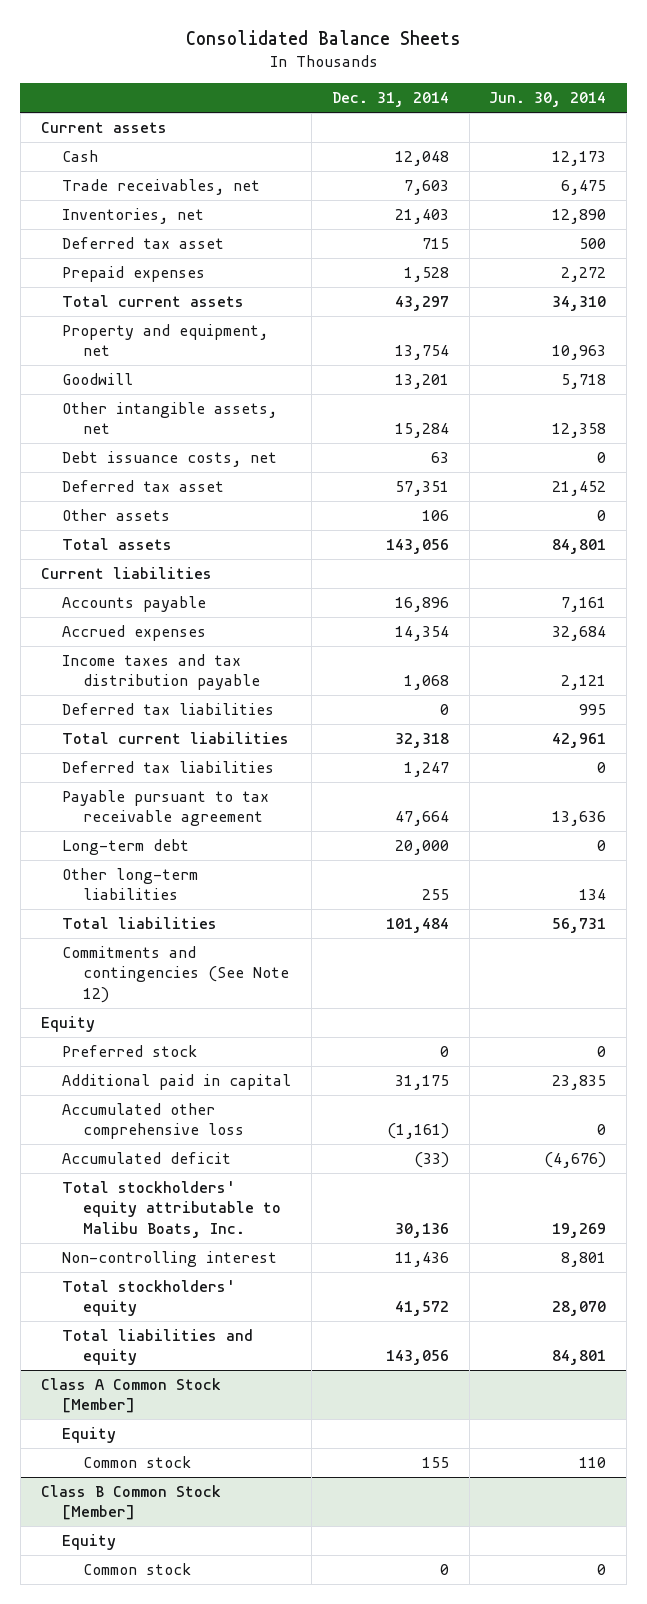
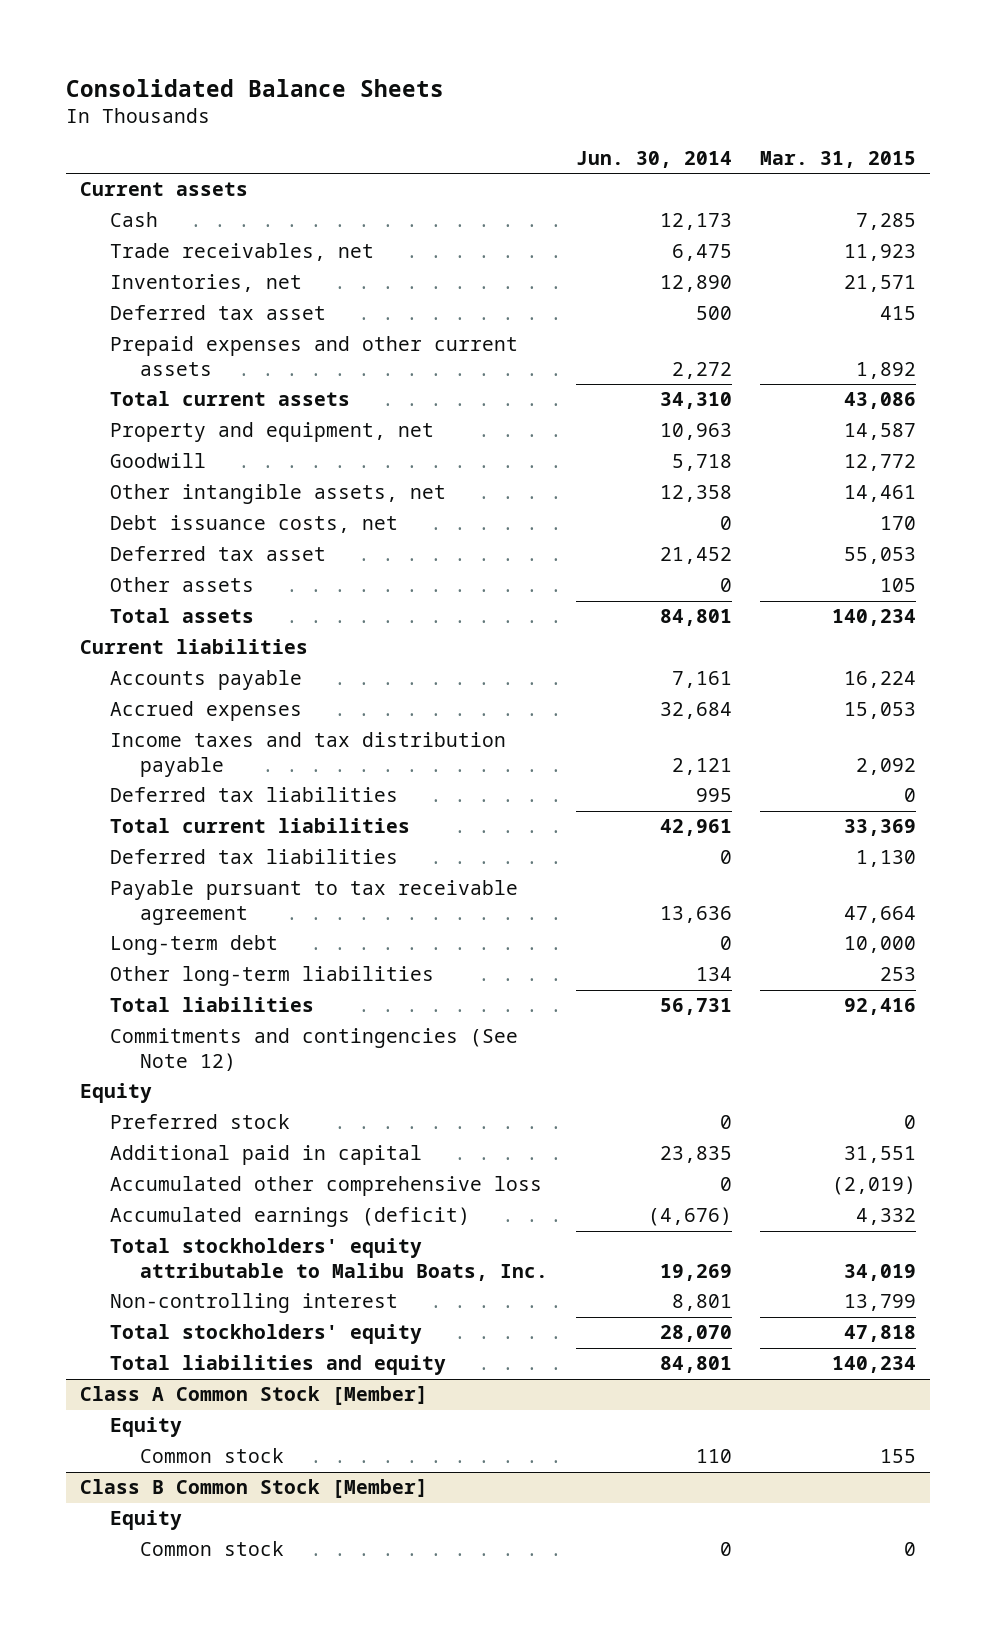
[331,92,449,108] Dec. 31, 2014 -> none
none -> [760,151,917,169] Mar. 31, 2015
[62,266,206,283] Prepaid expenses -> [110,336,519,376] Prepaid expenses and other current assets
[62,1152,232,1165] Accumulated deficit -> [110,1207,471,1228] Accumulated earnings (deficit)

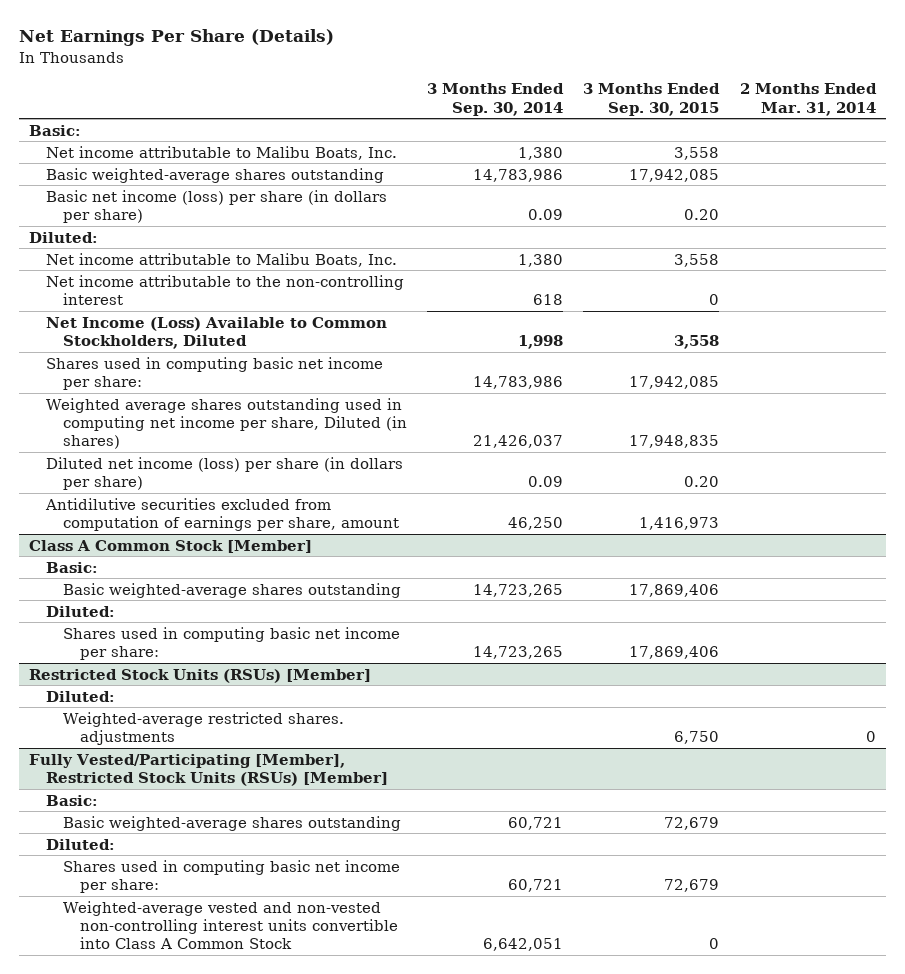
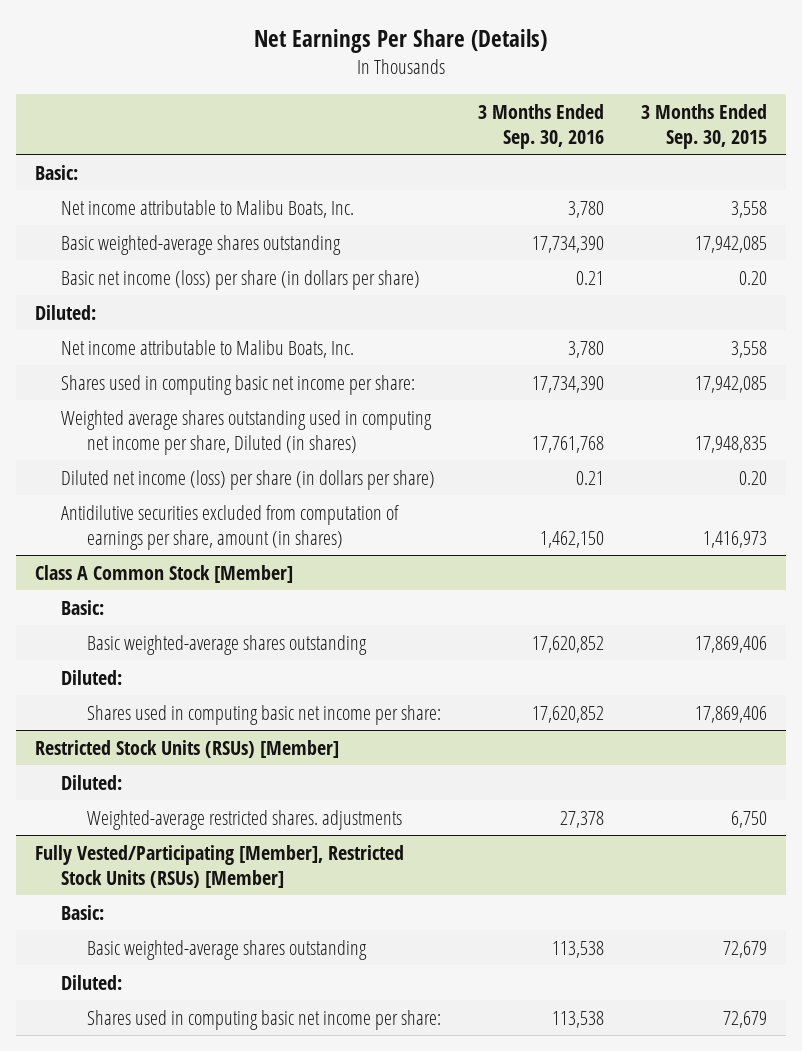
[427,83,565,116] 3 Months Ended Sep. 30, 2014 -> none
[739,83,877,116] 2 Months Ended Mar. 31, 2014 -> none
none -> [478,103,605,149] 3 Months Ended Sep. 30, 2016
[46,274,405,305] Net income attributable to the non-controlling interest -> none
[46,316,388,349] Net Income (Loss) Available to Common Stockholders, Diluted -> none
[45,497,400,531] Antidilutive securities excluded from computation of earnings per share, amount -> [60,504,399,550] Antidilutive securities excluded from computation of earnings per share, amount (in shares)
[63,900,399,950] Weighted-average vested and non-vested non-controlling interest units convertible into Class A Common Stock -> none

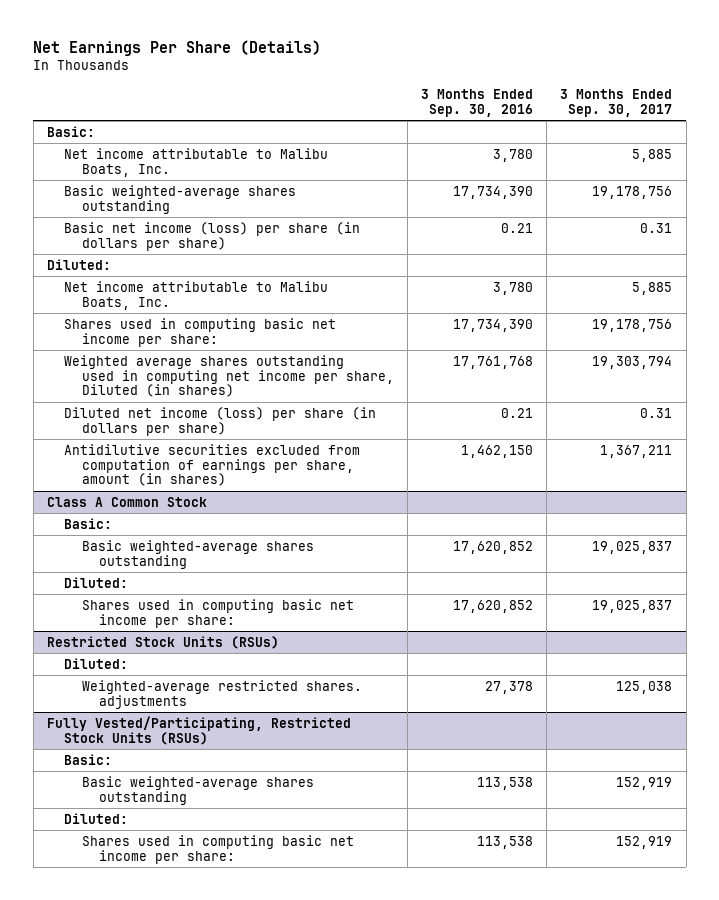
[641,103,768,149] 3 Months Ended Sep. 30, 2015 -> none
none -> [560,89,673,117] 3 Months Ended Sep. 30, 2017
[34,564,293,583] Class A Common Stock [Member] -> [46,496,207,507] Class A Common Stock
[34,739,339,758] Restricted Stock Units (RSUs) [Member] -> [46,635,279,649] Restricted Stock Units (RSUs)
[34,844,404,888] Fully Vested/Participating [Member], Restricted Stock Units (RSUs) [Member] -> [46,715,351,745] Fully Vested/Participating, Restricted Stock Units (RSUs)

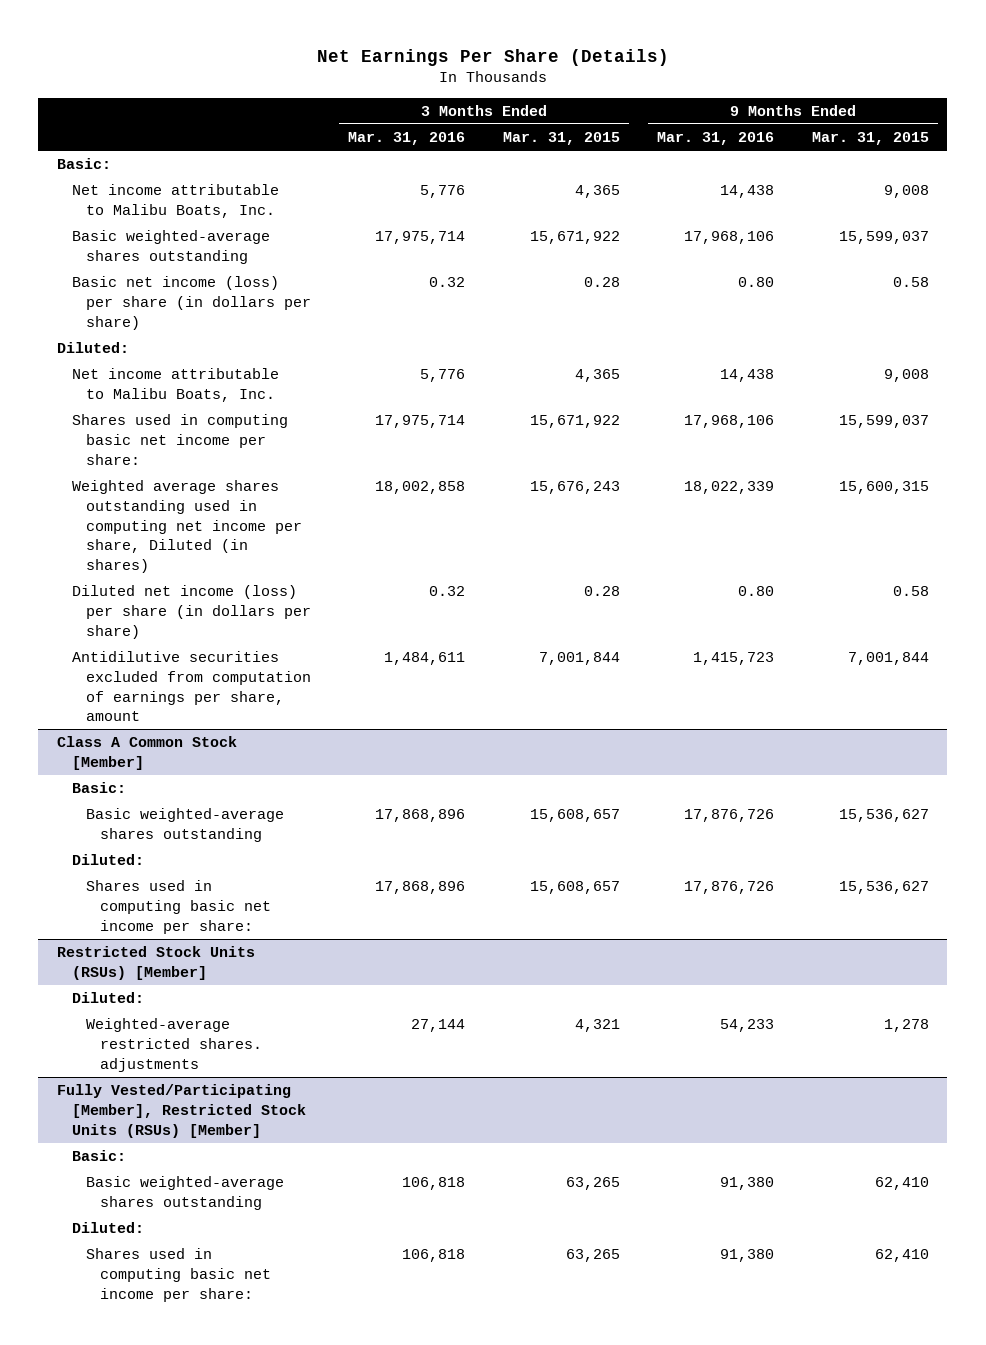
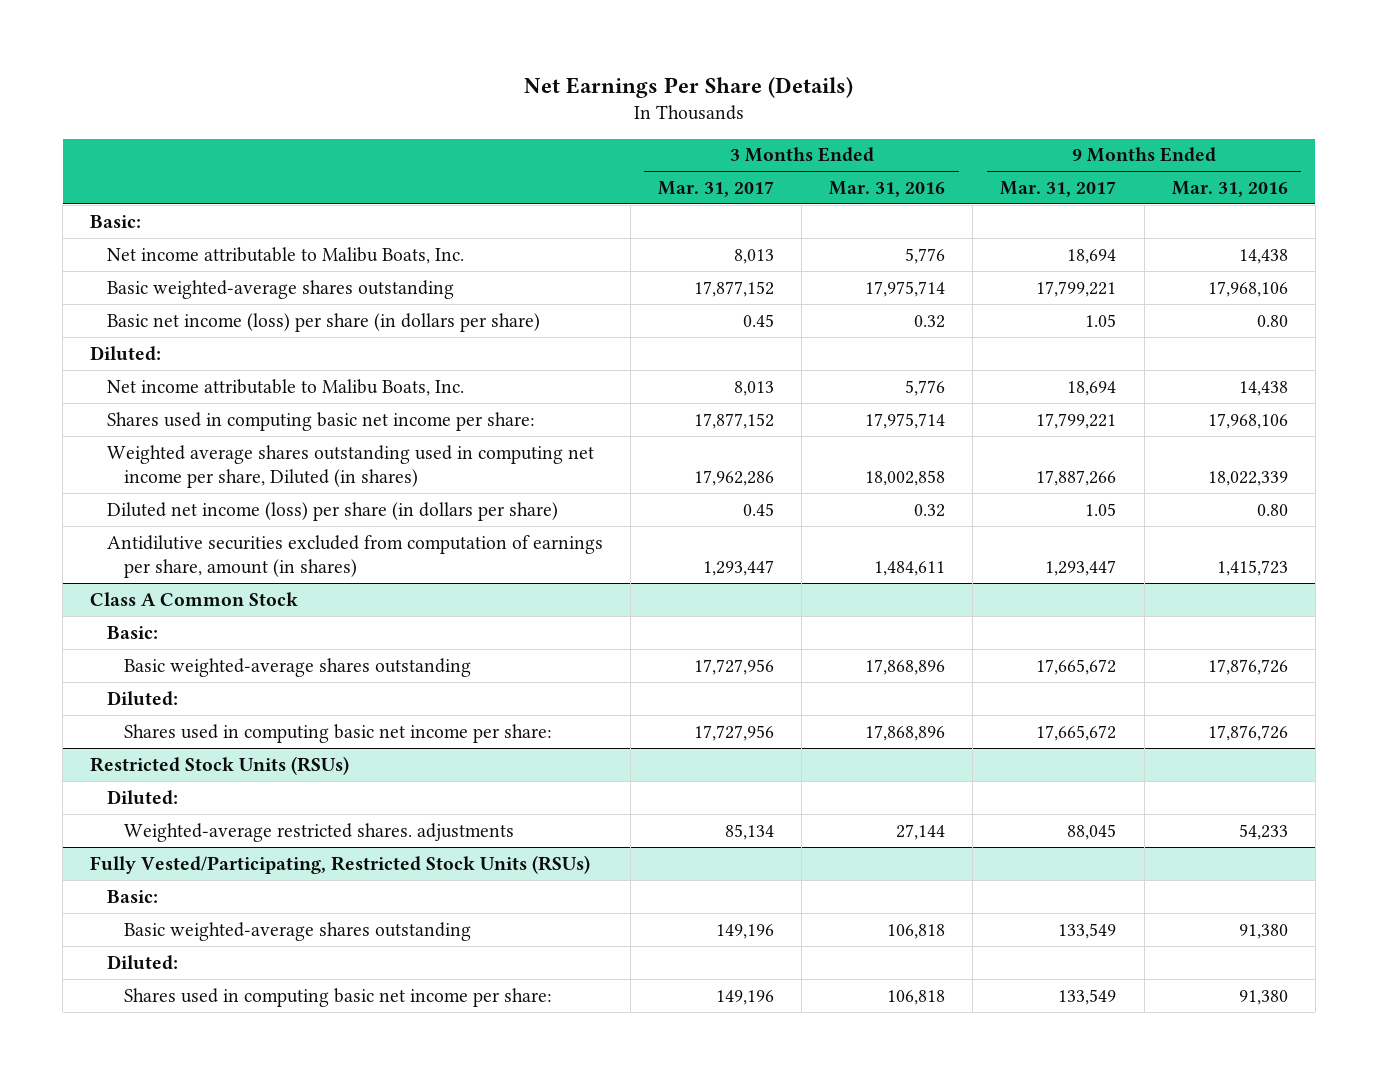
[502,132,620,146] Mar. 31, 2015 -> none
[811,132,929,146] Mar. 31, 2015 -> none
none -> [658,180,775,197] Mar. 31, 2017
none -> [1000,180,1117,197] Mar. 31, 2017
[71,651,312,722] Antidilutive securities excluded from computation of earnings per share, amount -> [106,534,603,578] Antidilutive securities excluded from computation of earnings per share, amount (in shares)
[57,736,238,770] Class A Common Stock [Member] -> [90,591,299,606] Class A Common Stock
[57,946,256,980] Restricted Stock Units (RSUs) [Member] -> [90,755,350,775] Restricted Stock Units (RSUs)
[57,1084,306,1138] Fully Vested/Participating [Member], Restricted Stock Units (RSUs) [Member] -> [90,854,591,874] Fully Vested/Participating, Restricted Stock Units (RSUs)

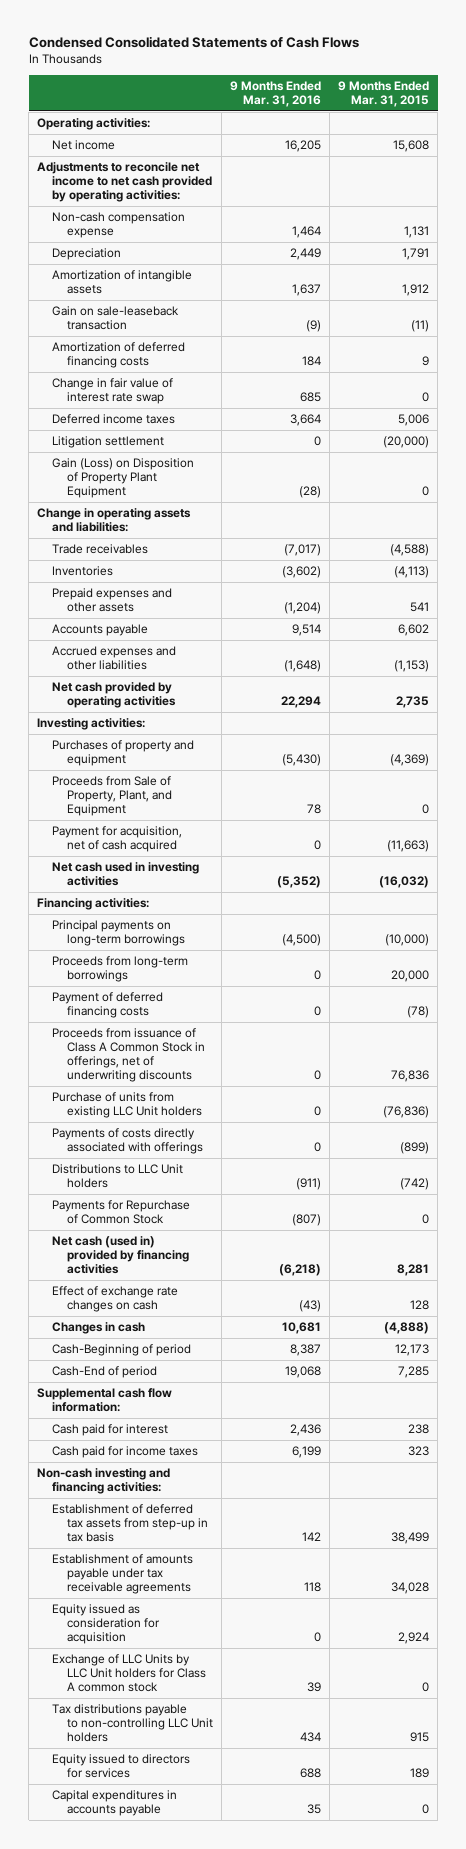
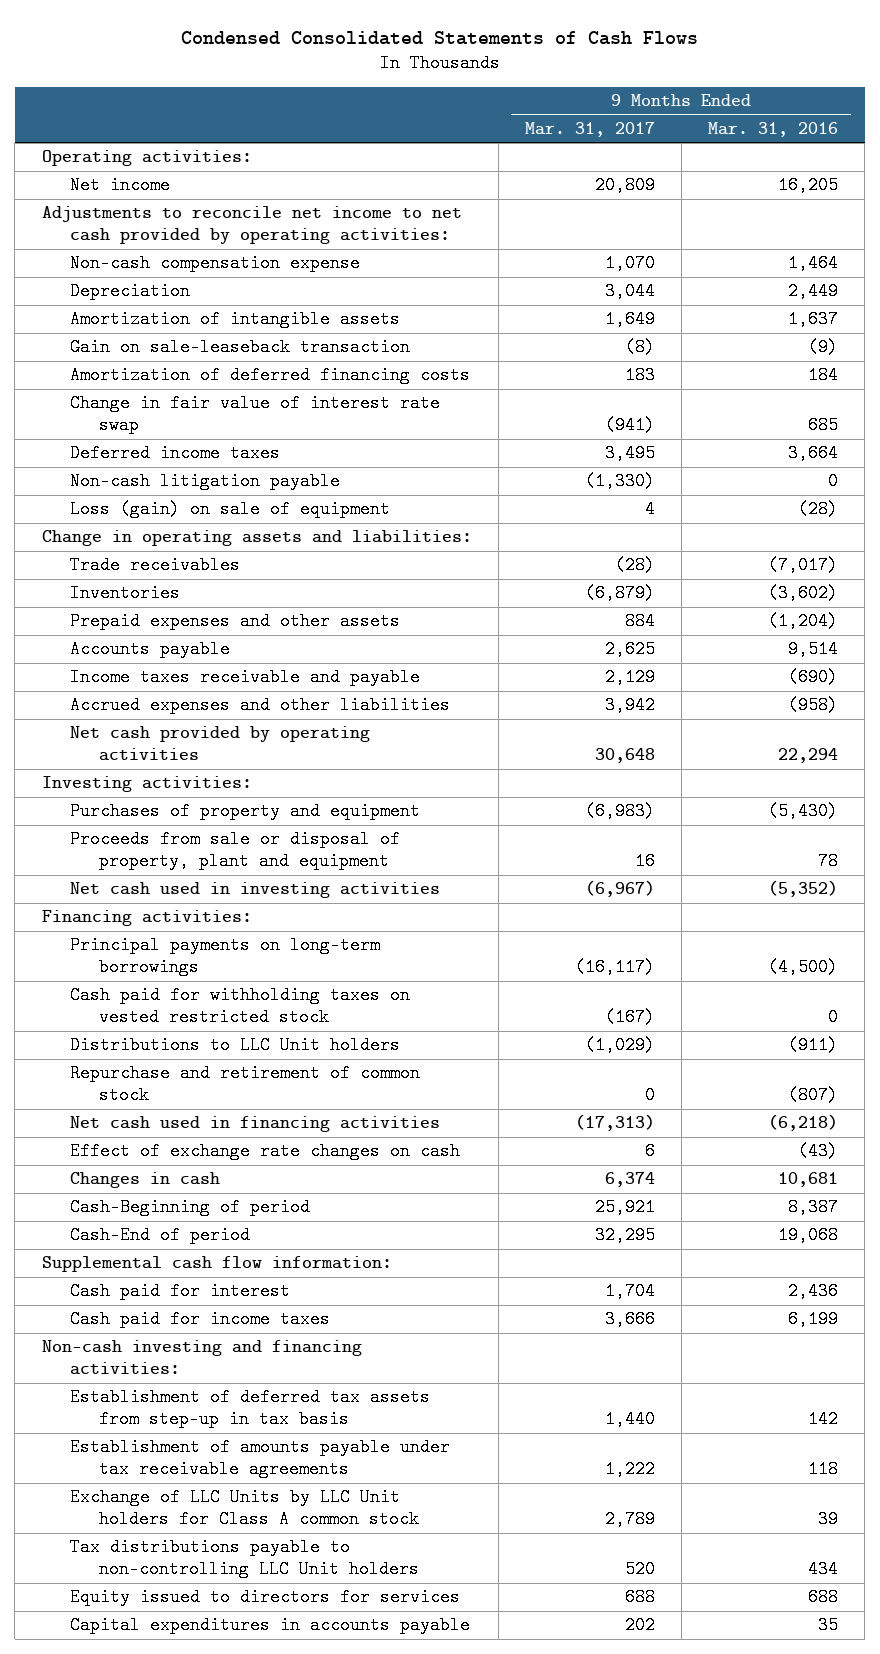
[338,81,430,108] 9 Months Ended Mar. 31, 2015 -> none
none -> [524,122,655,138] Mar. 31, 2017
[52,436,165,449] Litigation settlement -> none
none -> [70,472,341,491] Non-cash litigation payable
[52,458,195,499] Gain (Loss) on Disposition of Property Plant Equipment -> [70,500,391,519] Loss (gain) on sale of equipment
none -> [70,668,421,687] Income taxes receivable and payable
[284,660,322,673] (1,648) -> [787,696,838,715] (958)
[52,826,183,853] Payment for acquisition, net of cash acquired -> none
[52,776,172,817] Proceeds from Sale of Property, Plant, and Equipment -> [70,830,401,871] Proceeds from sale or disposal of property, plant and equipment
[52,956,189,983] Proceeds from long-term borrowings -> none
[52,992,164,1019] Payment of deferred financing costs -> none
[52,1028,205,1083] Proceeds from issuance of Class A Common Stock in offerings, net of underwriting discounts -> none
[52,1092,202,1119] Purchase of units from existing LLC Unit holders -> none
[52,1128,203,1155] Payments of costs directly associated with offerings -> none
none -> [70,986,411,1027] Cash paid for withholding taxes on vested restricted stock
[52,1200,191,1225] Payments for Repurchase of Common Stock -> [70,1064,421,1105] Repurchase and retirement of common stock
[52,1236,189,1275] Net cash (used in) provided by financing activities -> [70,1116,441,1133] Net cash used in financing activities
[52,1604,160,1645] Equity issued as consideration for acquisition -> none

